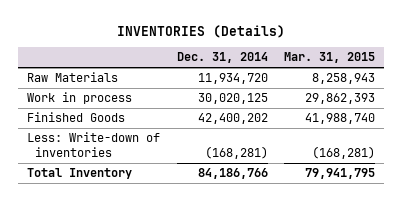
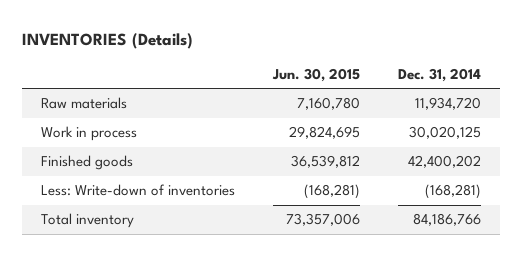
[284,52,376,64] Mar. 31, 2015 -> none
none -> [271,67,360,82] Jun. 30, 2015
[26,72,118,83] Raw Materials -> [40,97,127,110] Raw materials
[26,112,125,123] Finished Goods -> [40,155,133,171] Finished goods
[26,168,132,180] Total Inventory -> [40,213,134,229] Total inventory

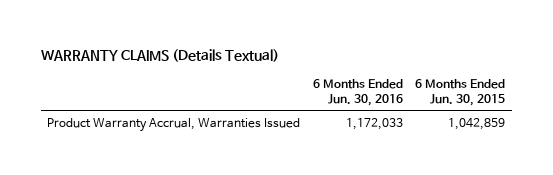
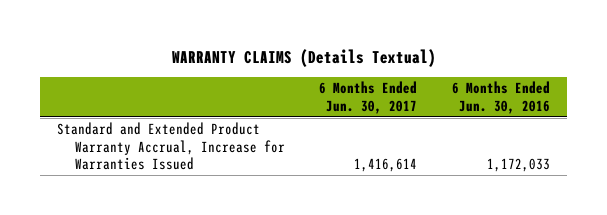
[415,78,506,107] 6 Months Ended Jun. 30, 2015 -> none
none -> [319,81,418,114] 6 Months Ended Jun. 30, 2017
[47,117,301,132] Product Warranty Accrual, Warranties Issued -> [57,122,285,171] Standard and Extended Product Warranty Accrual, Increase for Warranties Issued

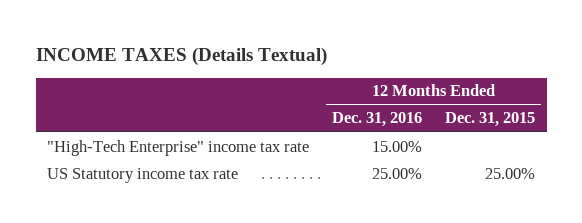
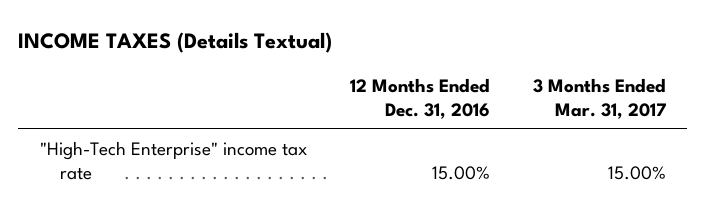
[445,112,536,128] Dec. 31, 2015 -> none
none -> [532,78,666,120] 3 Months Ended Mar. 31, 2017
[47,167,239,183] US Statutory income tax rate -> none

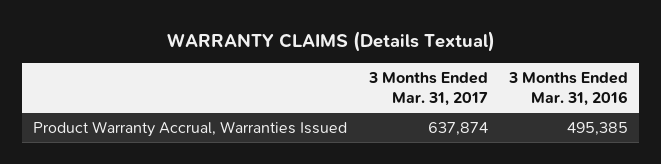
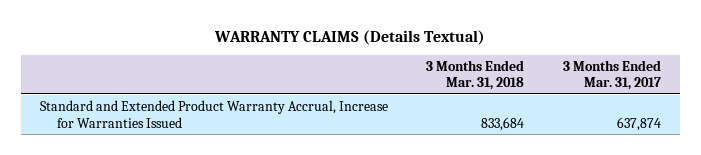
[508,71,629,107] 3 Months Ended Mar. 31, 2016 -> none
none -> [426,59,525,91] 3 Months Ended Mar. 31, 2018
[32,120,347,137] Product Warranty Accrual, Warranties Issued -> [39,99,388,128] Standard and Extended Product Warranty Accrual, Increase for Warranties Issued

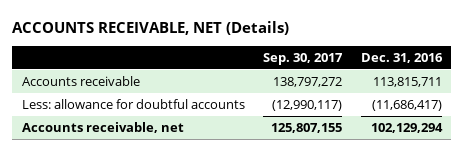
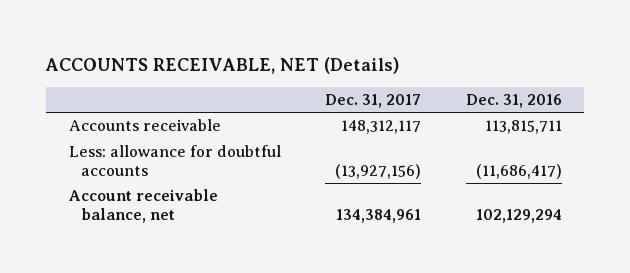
[263,52,344,65] Sep. 30, 2017 -> none
none -> [325,93,422,108] Dec. 31, 2017
[21,122,184,134] Accounts receivable, net -> [68,189,218,223] Account receivable balance, net

